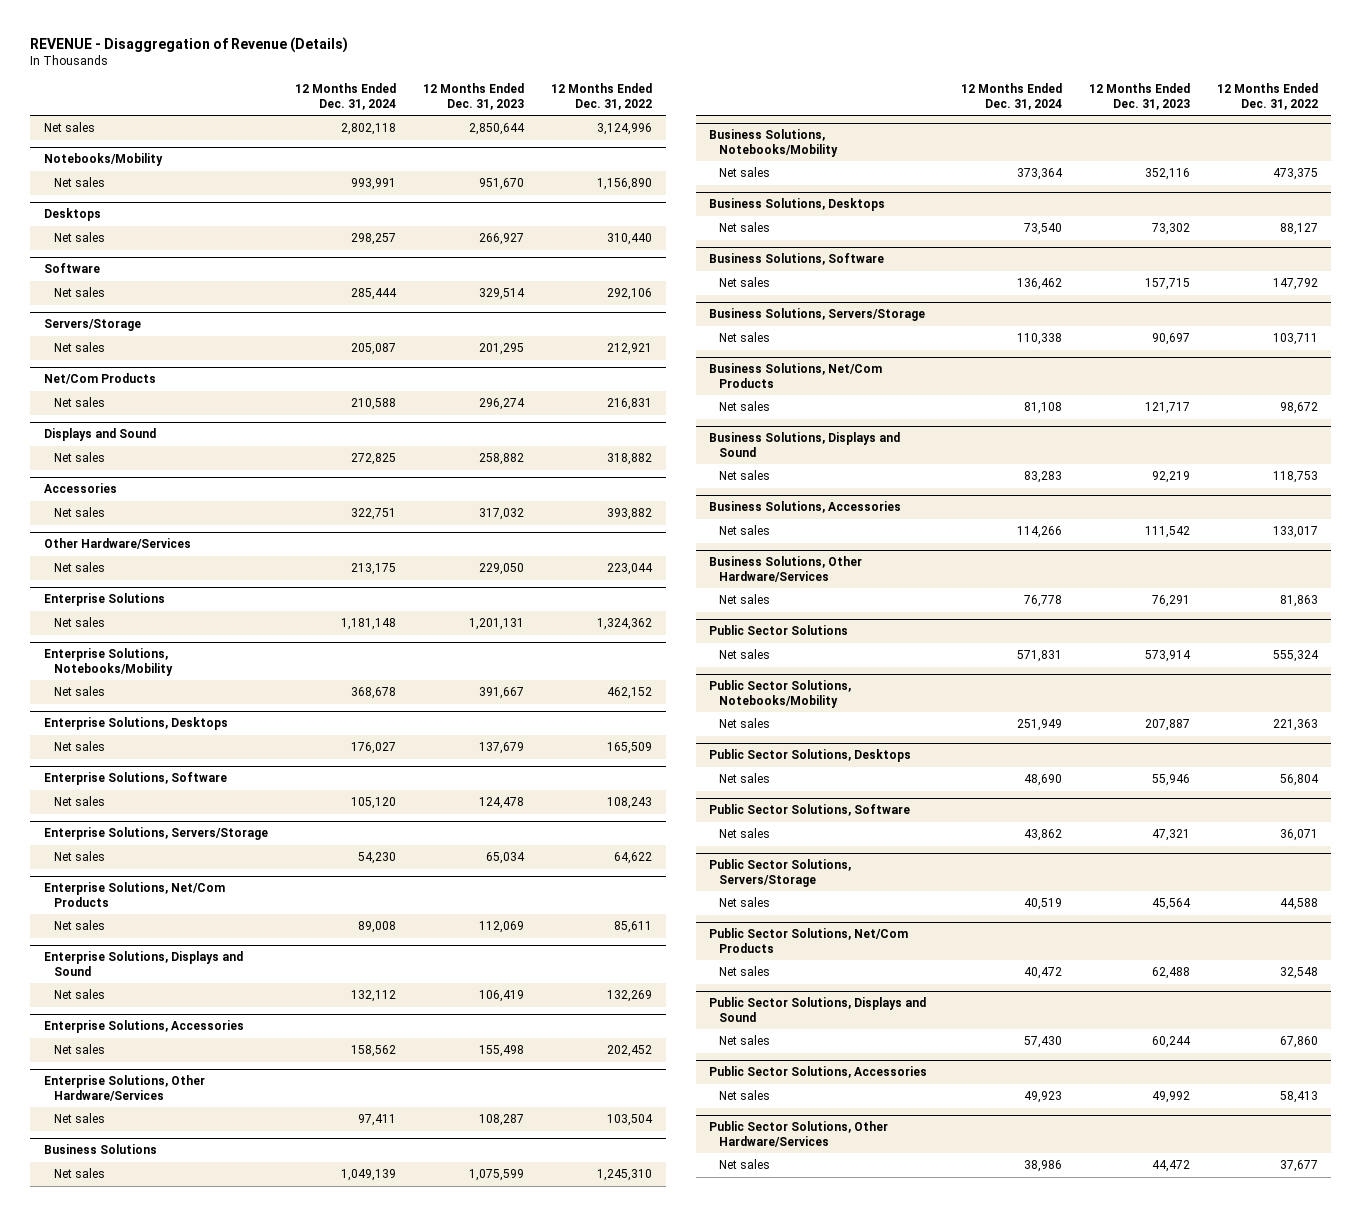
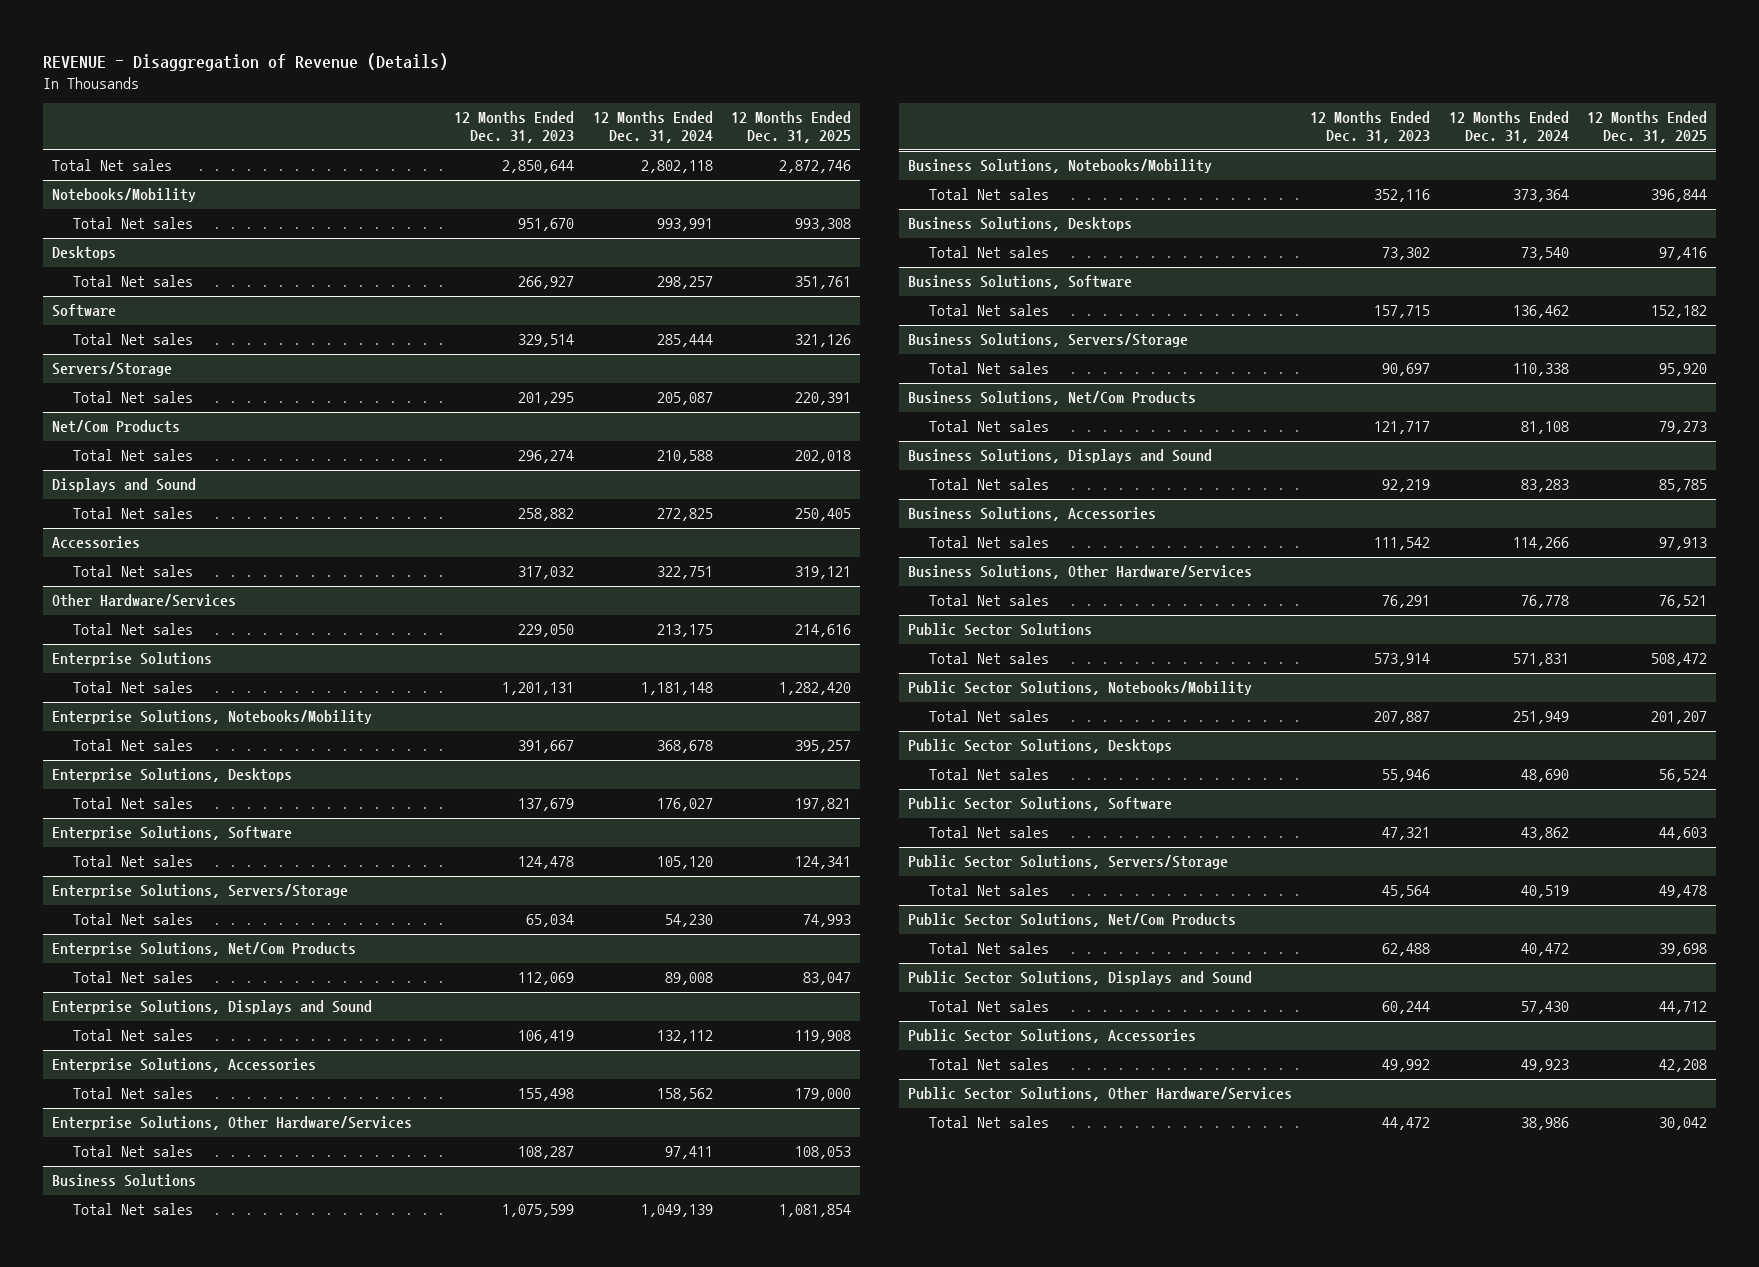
[551,83,653,110] 12 Months Ended Dec. 31, 2022 -> none
none -> [731,111,852,144] 12 Months Ended Dec. 31, 2025
[43,122,95,133] Net sales -> [52,159,173,172] Total Net sales
[53,177,105,188] Net sales -> [73,217,194,230] Total Net sales
[53,232,105,243] Net sales -> [73,275,194,288] Total Net sales
[53,287,105,298] Net sales -> [73,333,194,346] Total Net sales
[53,342,105,353] Net sales -> [73,391,194,404] Total Net sales
[53,397,105,408] Net sales -> [73,449,194,462] Total Net sales
[53,452,105,463] Net sales -> [73,507,194,520] Total Net sales
[53,507,105,518] Net sales -> [73,565,194,578] Total Net sales
[53,562,105,573] Net sales -> [73,623,194,636] Total Net sales
[53,617,105,628] Net sales -> [73,681,194,694] Total Net sales
[53,686,105,697] Net sales -> [73,739,194,752] Total Net sales
[53,741,105,752] Net sales -> [73,797,194,810] Total Net sales
[53,796,105,807] Net sales -> [73,855,194,868] Total Net sales
[53,851,105,862] Net sales -> [73,913,194,926] Total Net sales
[53,920,105,931] Net sales -> [73,971,194,984] Total Net sales
[53,989,105,1000] Net sales -> [73,1029,194,1042] Total Net sales
[53,1044,105,1055] Net sales -> [73,1087,194,1100] Total Net sales
[53,1113,105,1124] Net sales -> [73,1145,194,1158] Total Net sales
[53,1168,105,1179] Net sales -> [73,1203,194,1216] Total Net sales
[719,167,771,178] Net sales -> [929,188,1050,201] Total Net sales
[719,222,771,233] Net sales -> [929,246,1050,259] Total Net sales
[719,277,771,288] Net sales -> [929,304,1050,317] Total Net sales
[719,332,771,343] Net sales -> [929,362,1050,375] Total Net sales
[719,401,771,412] Net sales -> [929,420,1050,433] Total Net sales
[719,470,771,481] Net sales -> [929,478,1050,491] Total Net sales
[719,525,771,536] Net sales -> [929,536,1050,549] Total Net sales
[719,594,771,605] Net sales -> [929,594,1050,607] Total Net sales
[719,649,771,660] Net sales -> [929,652,1050,665] Total Net sales
[719,718,771,729] Net sales -> [929,710,1050,723] Total Net sales
[719,773,771,784] Net sales -> [929,768,1050,781] Total Net sales
[719,828,771,839] Net sales -> [929,826,1050,839] Total Net sales
[719,897,771,908] Net sales -> [929,884,1050,897] Total Net sales
[719,966,771,977] Net sales -> [929,942,1050,955] Total Net sales
[719,1035,771,1046] Net sales -> [929,1000,1050,1013] Total Net sales
[719,1090,771,1101] Net sales -> [929,1058,1050,1071] Total Net sales
[719,1159,771,1170] Net sales -> [929,1116,1050,1129] Total Net sales

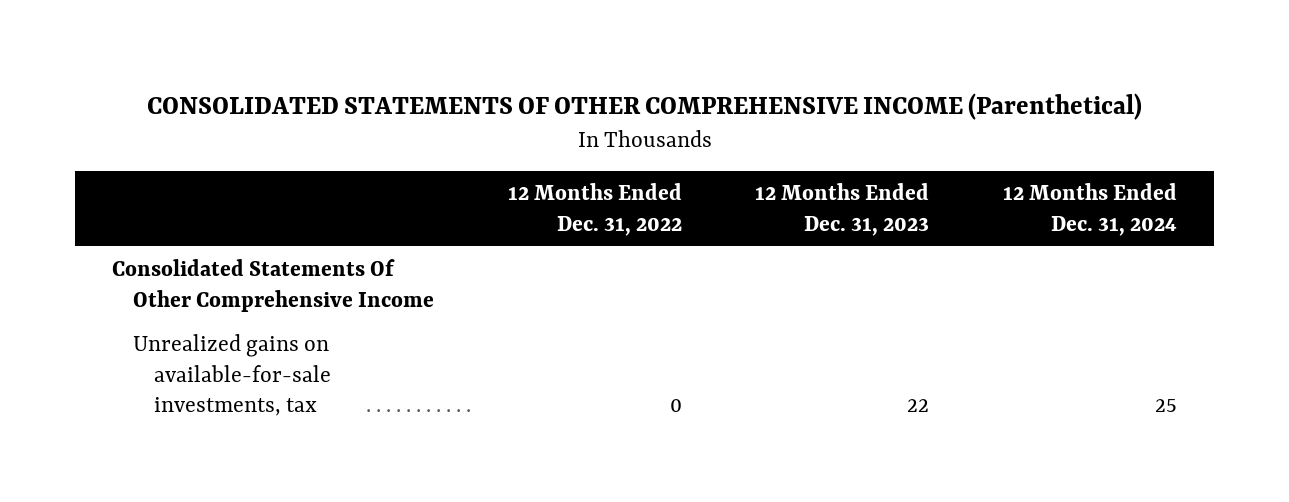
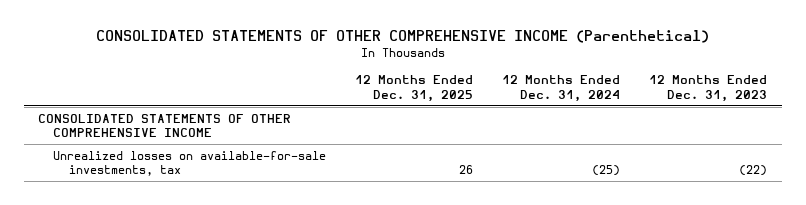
[507,183,682,237] 12 Months Ended Dec. 31, 2022 -> none
none -> [355,75,474,102] 12 Months Ended Dec. 31, 2025
[112,258,435,312] Consolidated Statements Of Other Comprehensive Income -> [38,113,292,138] CONSOLIDATED STATEMENTS OF OTHER COMPREHENSIVE INCOME
[133,333,332,417] Unrealized gains on available-for-sale investments, tax -> [53,150,327,177] Unrealized losses on available-for-sale investments, tax
[907,399,930,413] 22 -> [739,165,768,177] (22)
[1155,399,1178,413] 25 -> [592,165,621,177] (25)

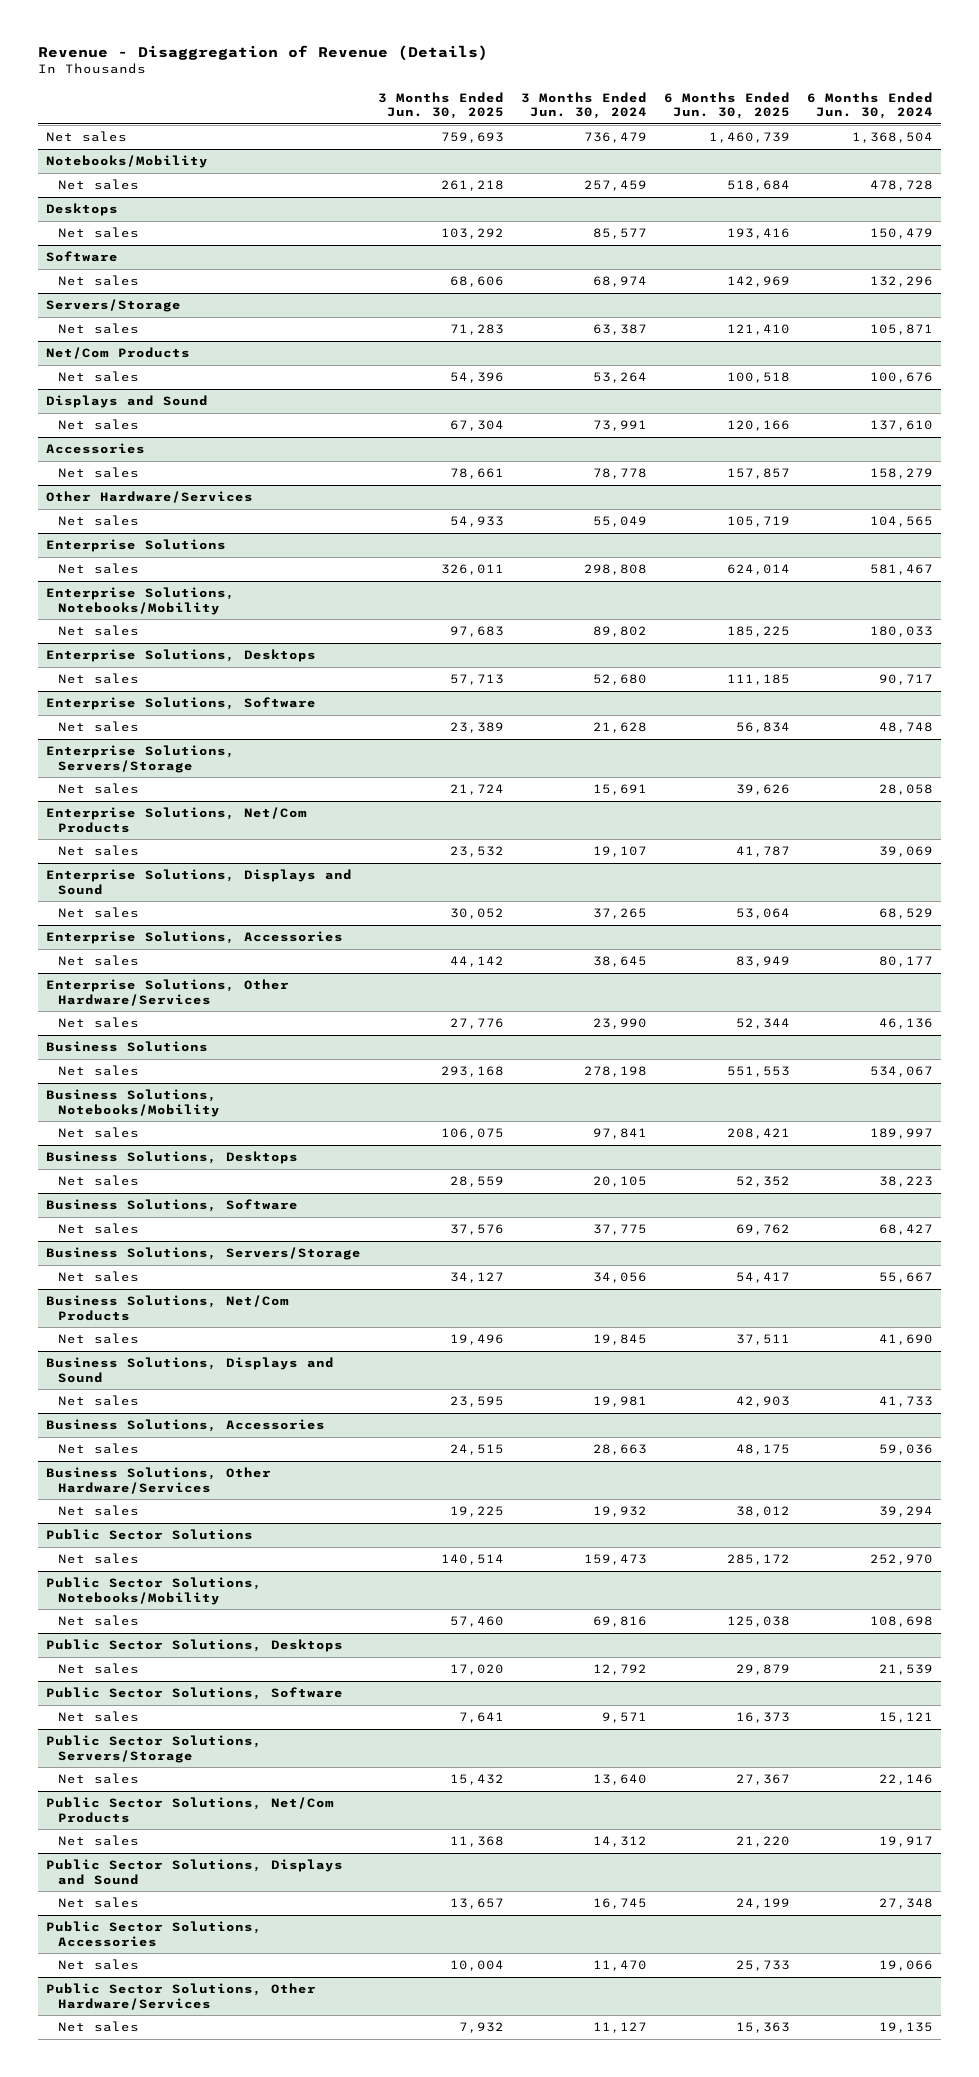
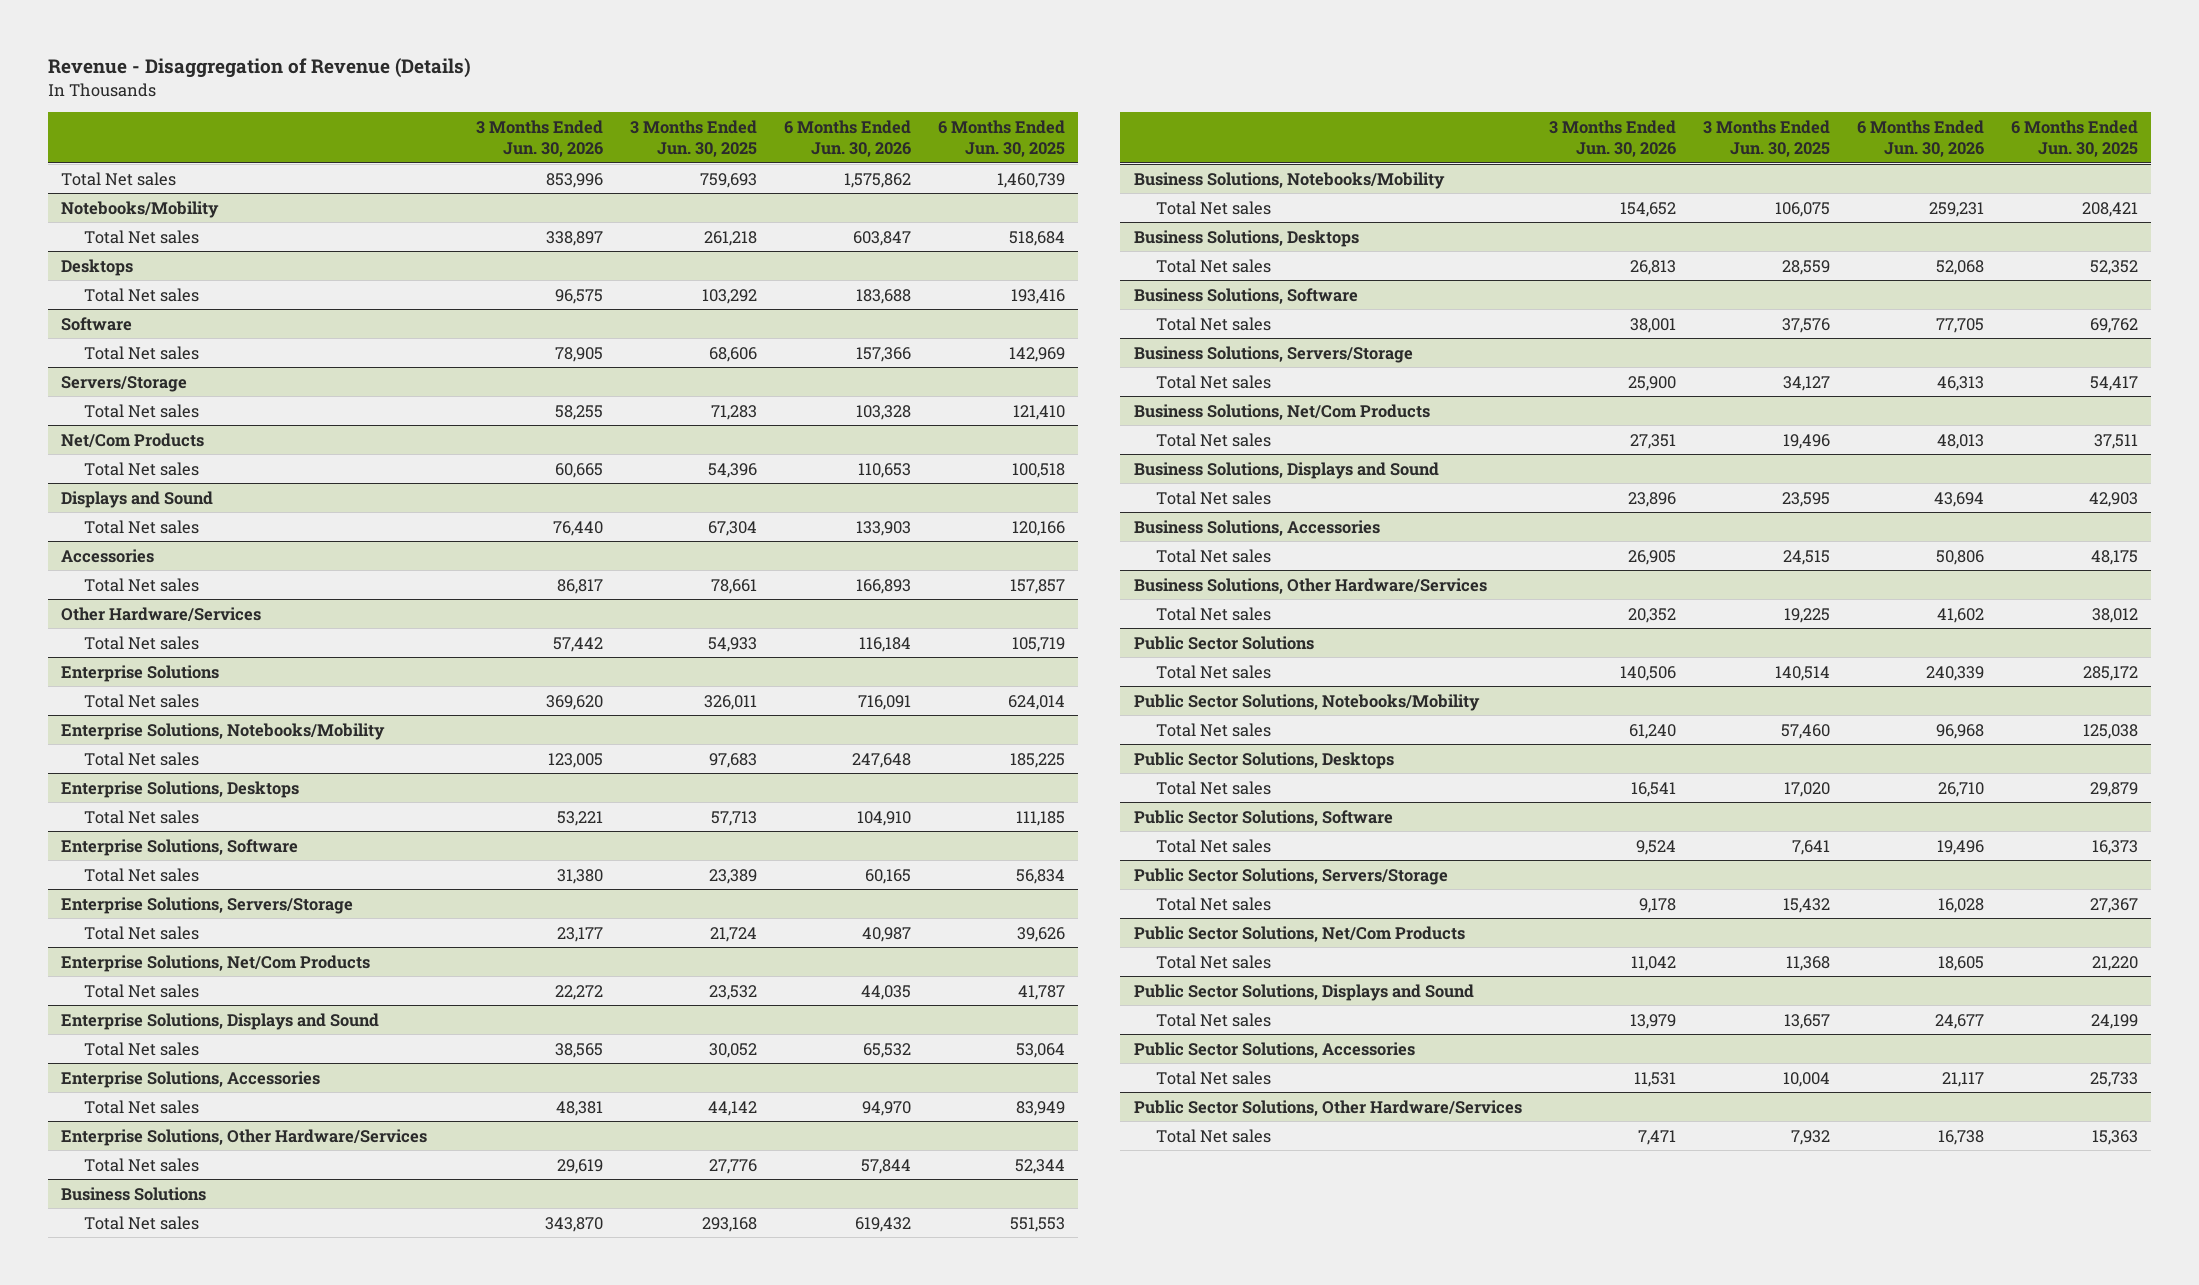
[520,91,647,120] 3 Months Ended Jun. 30, 2024 -> none
[806,91,933,120] 6 Months Ended Jun. 30, 2024 -> none
none -> [476,119,604,158] 3 Months Ended Jun. 30, 2026
none -> [784,119,912,158] 6 Months Ended Jun. 30, 2026
[46,131,128,143] Net sales -> [61,171,177,186] Total Net sales
[57,179,139,191] Net sales -> [83,229,199,244] Total Net sales
[57,227,139,239] Net sales -> [83,287,199,302] Total Net sales
[57,275,139,287] Net sales -> [83,345,199,360] Total Net sales
[57,323,139,335] Net sales -> [83,403,199,418] Total Net sales
[57,371,139,383] Net sales -> [83,461,199,476] Total Net sales
[57,419,139,431] Net sales -> [83,519,199,534] Total Net sales
[57,467,139,479] Net sales -> [83,577,199,592] Total Net sales
[57,515,139,527] Net sales -> [83,635,199,650] Total Net sales
[57,563,139,575] Net sales -> [83,693,199,708] Total Net sales
[57,625,139,637] Net sales -> [83,751,199,766] Total Net sales
[57,673,139,685] Net sales -> [83,809,199,824] Total Net sales
[57,721,139,733] Net sales -> [83,867,199,882] Total Net sales
[57,783,139,795] Net sales -> [83,925,199,940] Total Net sales
[57,845,139,857] Net sales -> [83,983,199,998] Total Net sales
[57,907,139,919] Net sales -> [83,1041,199,1056] Total Net sales
[57,955,139,967] Net sales -> [83,1099,199,1114] Total Net sales
[57,1017,139,1029] Net sales -> [83,1157,199,1172] Total Net sales
[57,1065,139,1077] Net sales -> [83,1215,199,1230] Total Net sales
[57,1127,139,1139] Net sales -> [1156,200,1272,215] Total Net sales
[57,1175,139,1187] Net sales -> [1156,258,1272,273] Total Net sales
[57,1223,139,1235] Net sales -> [1156,316,1272,331] Total Net sales
[57,1271,139,1283] Net sales -> [1156,374,1272,389] Total Net sales
[57,1333,139,1345] Net sales -> [1156,432,1272,447] Total Net sales
[57,1395,139,1407] Net sales -> [1156,490,1272,505] Total Net sales
[57,1443,139,1455] Net sales -> [1156,548,1272,563] Total Net sales
[57,1505,139,1517] Net sales -> [1156,606,1272,621] Total Net sales
[57,1553,139,1565] Net sales -> [1156,664,1272,679] Total Net sales
[57,1615,139,1627] Net sales -> [1156,722,1272,737] Total Net sales
[57,1663,139,1675] Net sales -> [1156,780,1272,795] Total Net sales
[57,1711,139,1723] Net sales -> [1156,838,1272,853] Total Net sales
[57,1773,139,1785] Net sales -> [1156,896,1272,911] Total Net sales
[57,1835,139,1847] Net sales -> [1156,954,1272,969] Total Net sales
[57,1897,139,1909] Net sales -> [1156,1012,1272,1027] Total Net sales
[57,1959,139,1971] Net sales -> [1156,1070,1272,1085] Total Net sales
[57,2021,139,2033] Net sales -> [1156,1128,1272,1143] Total Net sales

